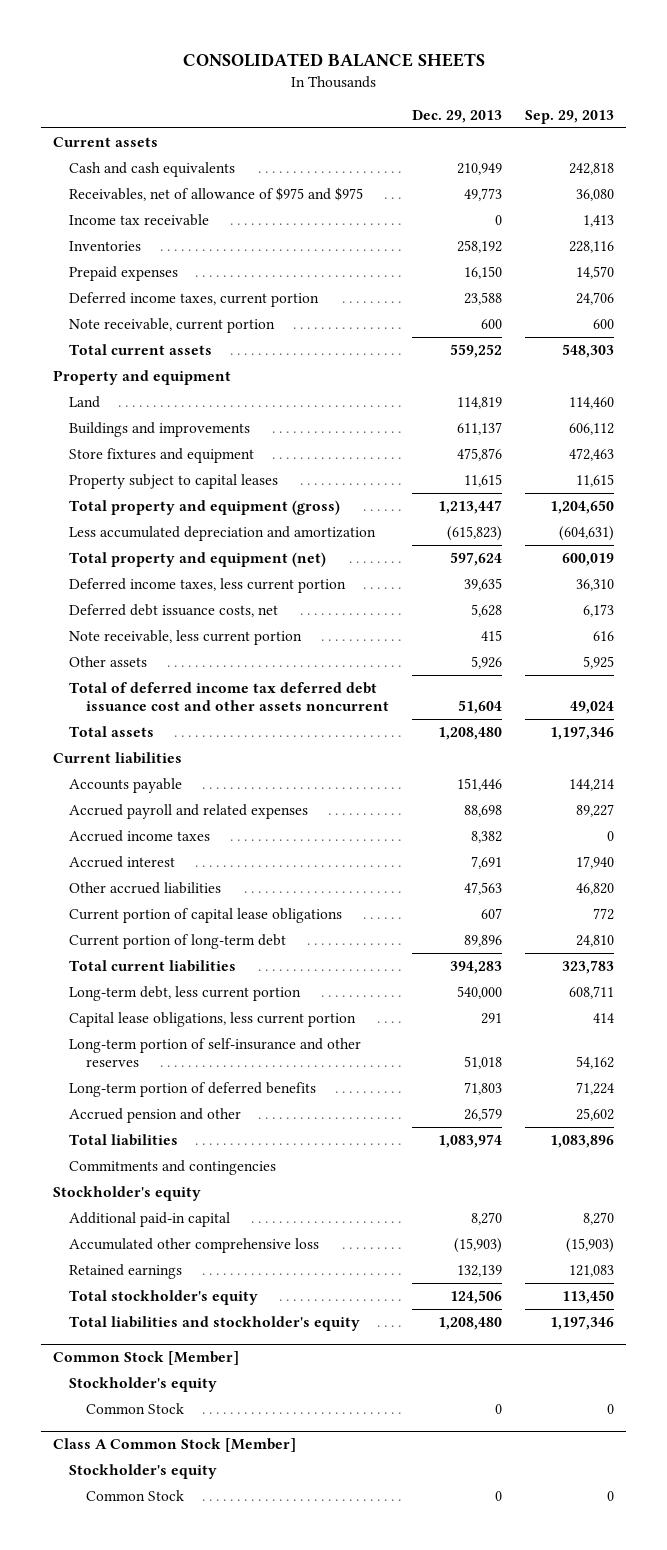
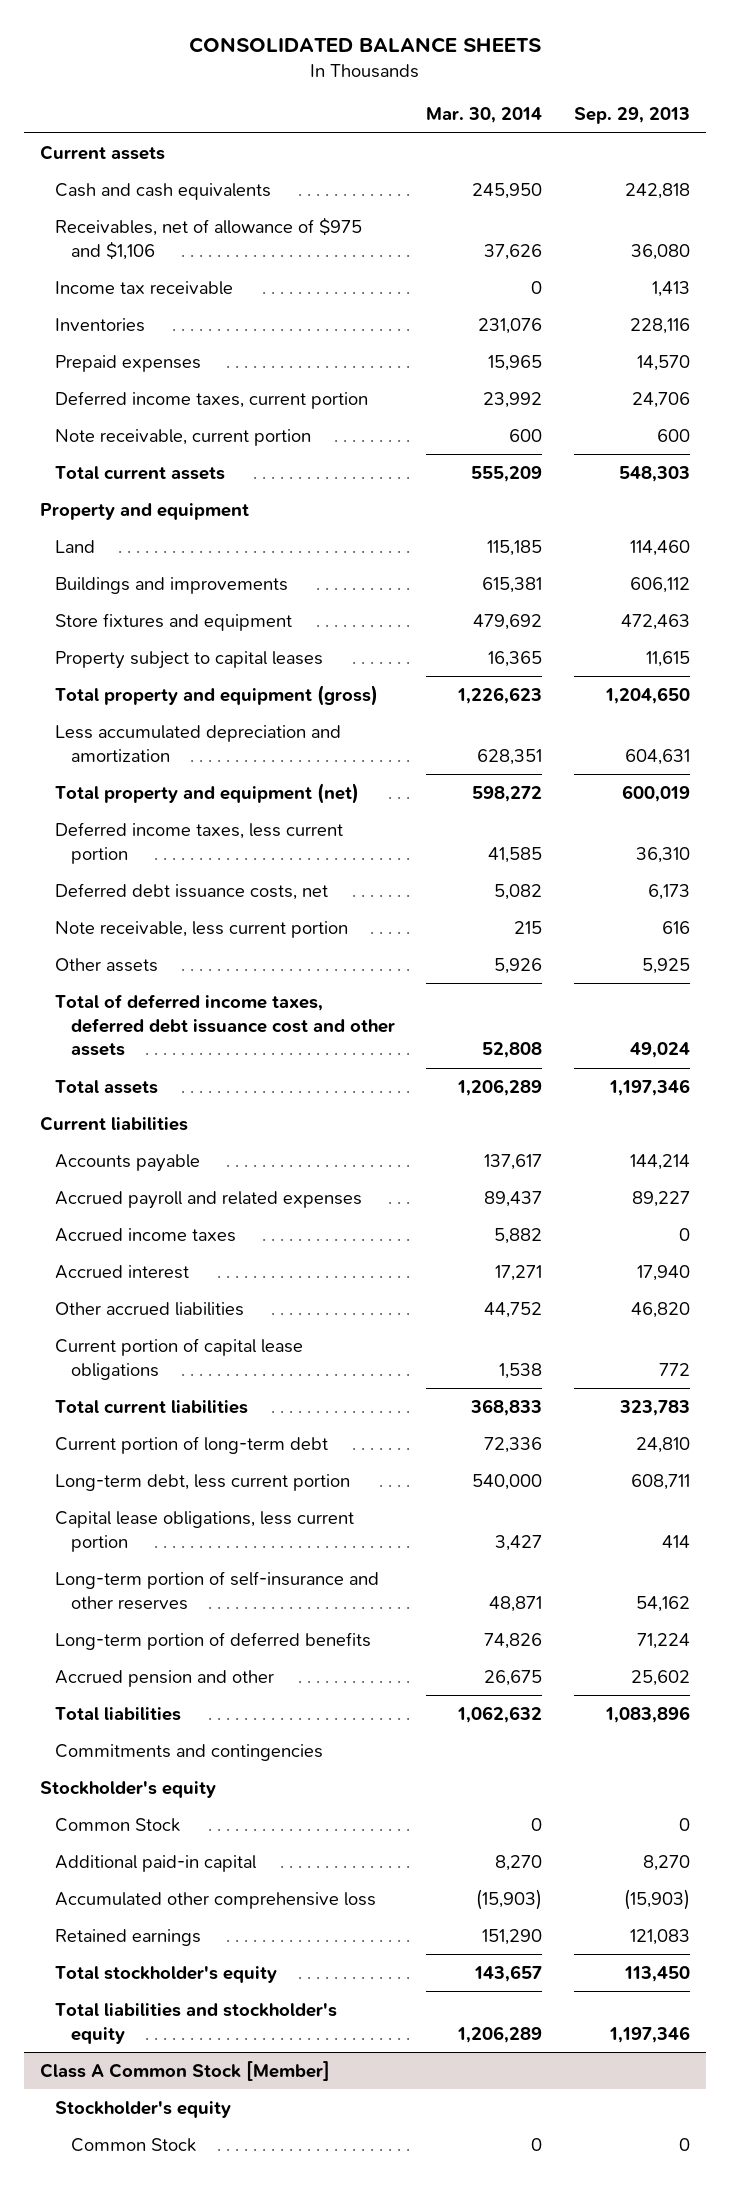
[412,110,503,124] Dec. 29, 2013 -> none
none -> [426,107,543,124] Mar. 30, 2014
[69,186,364,201] Receivables, net of allowance of $975 and $975 -> [55,216,363,260] Receivables, net of allowance of $975 and $1,106
[559,525,615,541] (604,631) -> [624,748,690,765] 604,631
[69,681,390,712] Total of deferred income tax deferred debt issuance cost and other assets noncurrent -> [55,993,395,1057] Total of deferred income taxes, deferred debt issuance cost and other assets
[69,933,287,949] Current portion of long-term debt -> [55,1435,329,1454] Current portion of long-term debt
none -> [55,1817,181,1832] Common Stock
[52,1350,239,1365] Common Stock [Member] -> none
[69,1376,218,1392] Stockholder's equity -> none
[86,1402,185,1414] Common Stock -> none

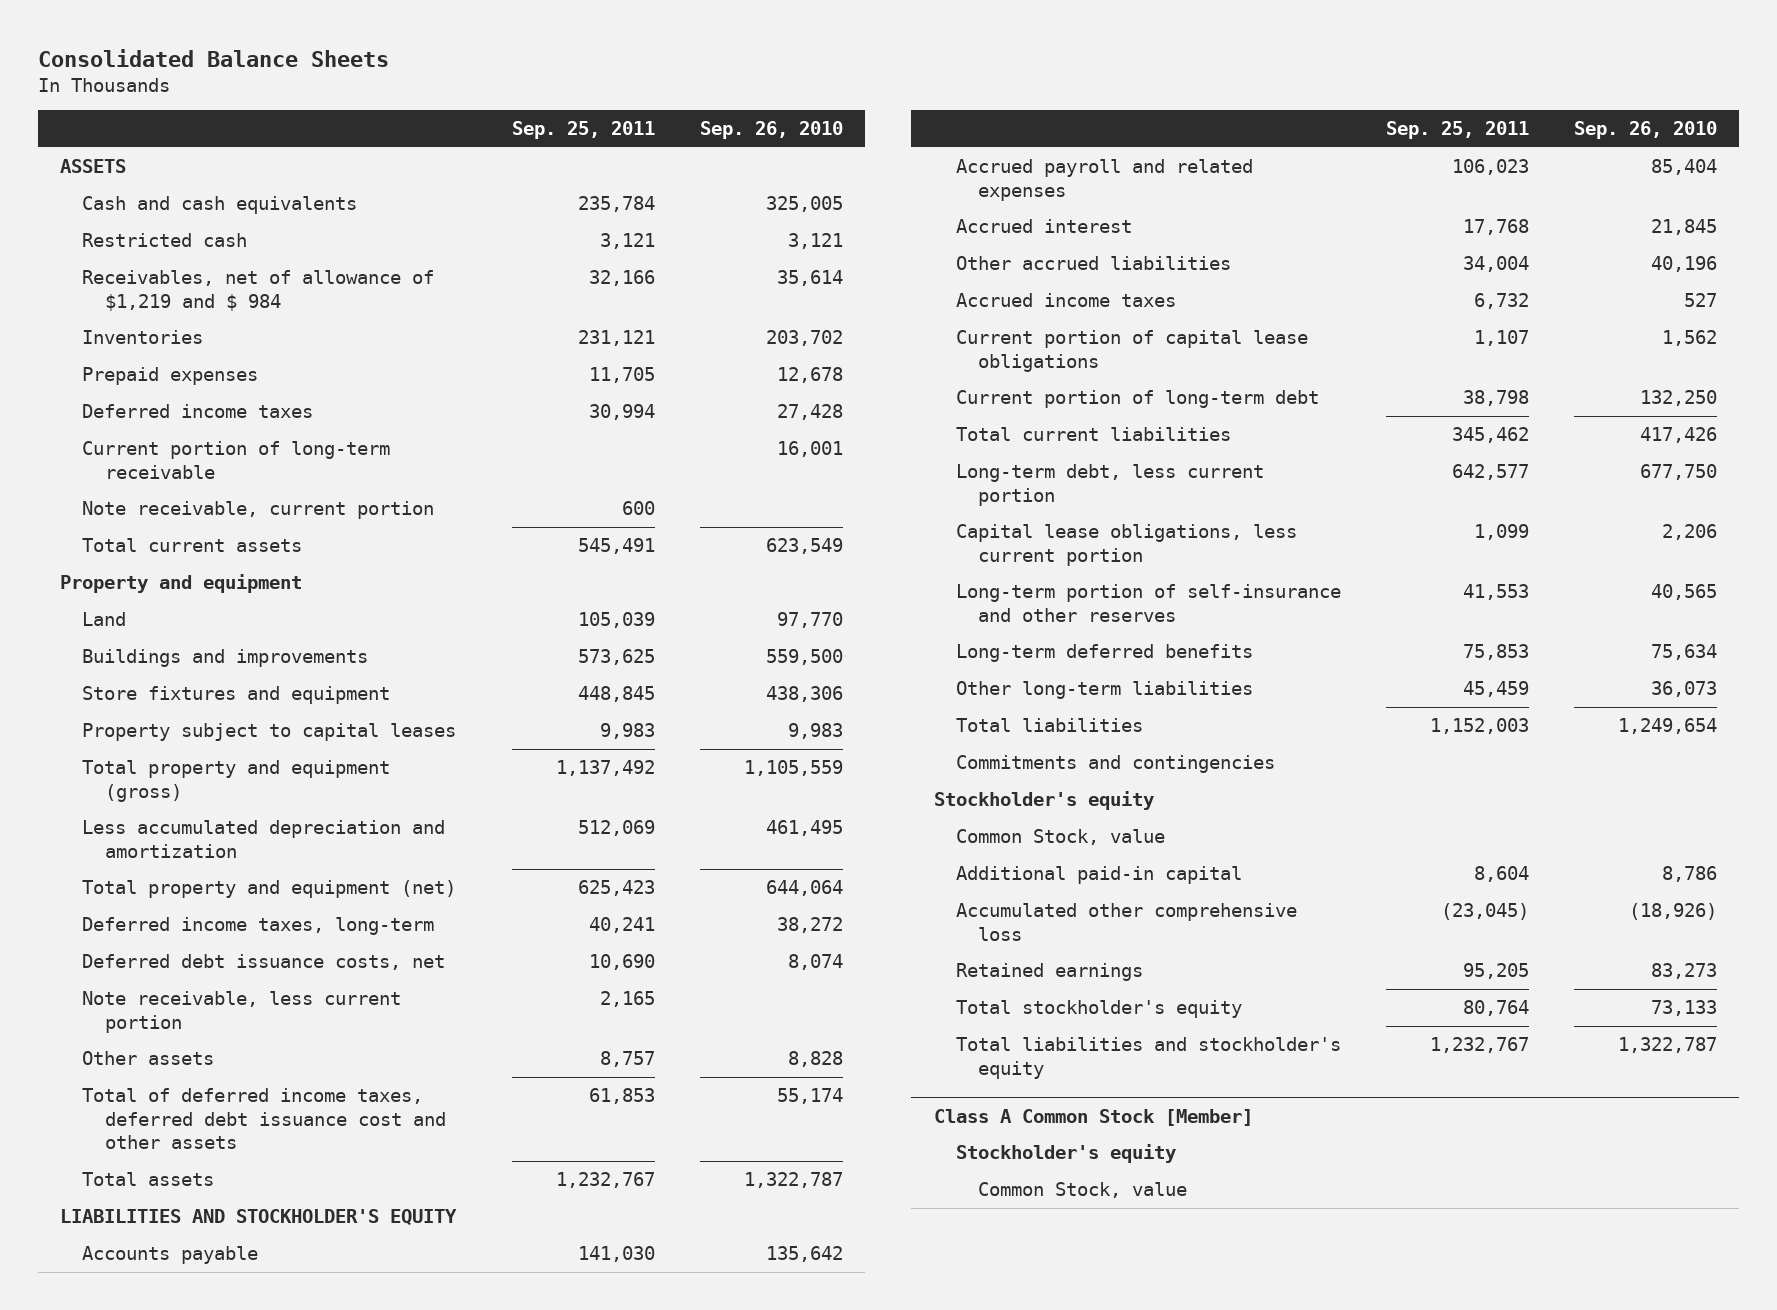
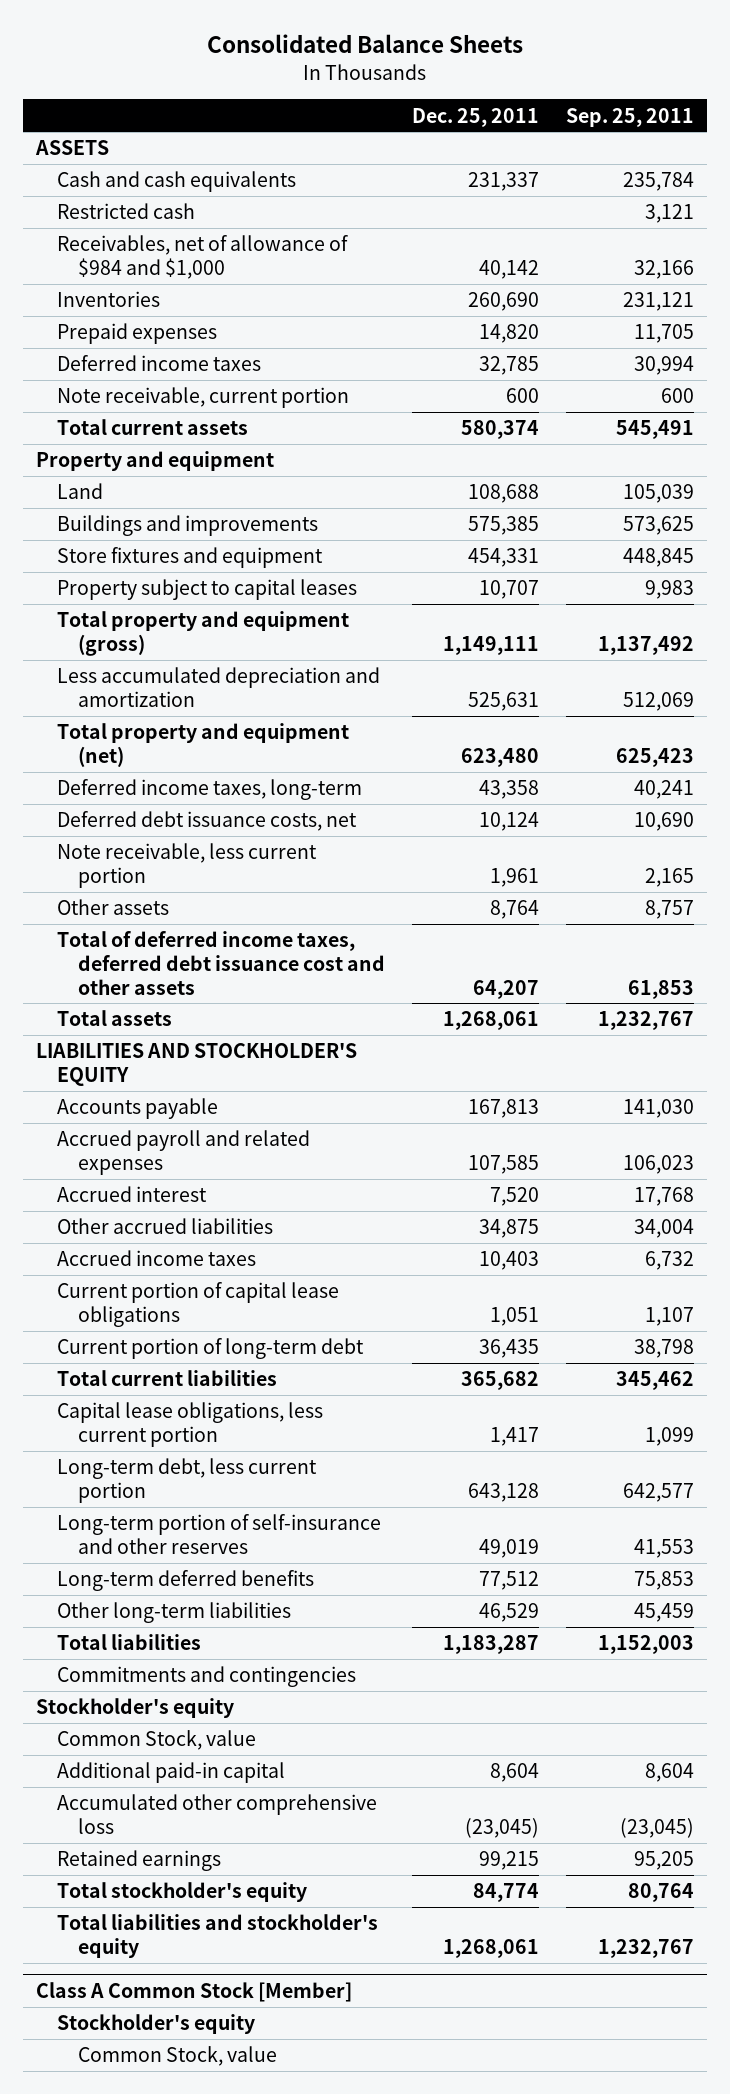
[699,121,843,140] Sep. 26, 2010 -> none
none -> [411,107,539,127] Dec. 25, 2011
[82,270,435,311] Receivables, net of allowance of $1,219 and $ 984 -> [57,235,349,279] Receivables, net of allowance of $984 and $1,000
[82,441,391,479] Current portion of long-term receivable -> none
[956,464,1265,506] Long-term debt, less current portion -> [57,1458,318,1503] Long-term debt, less current portion

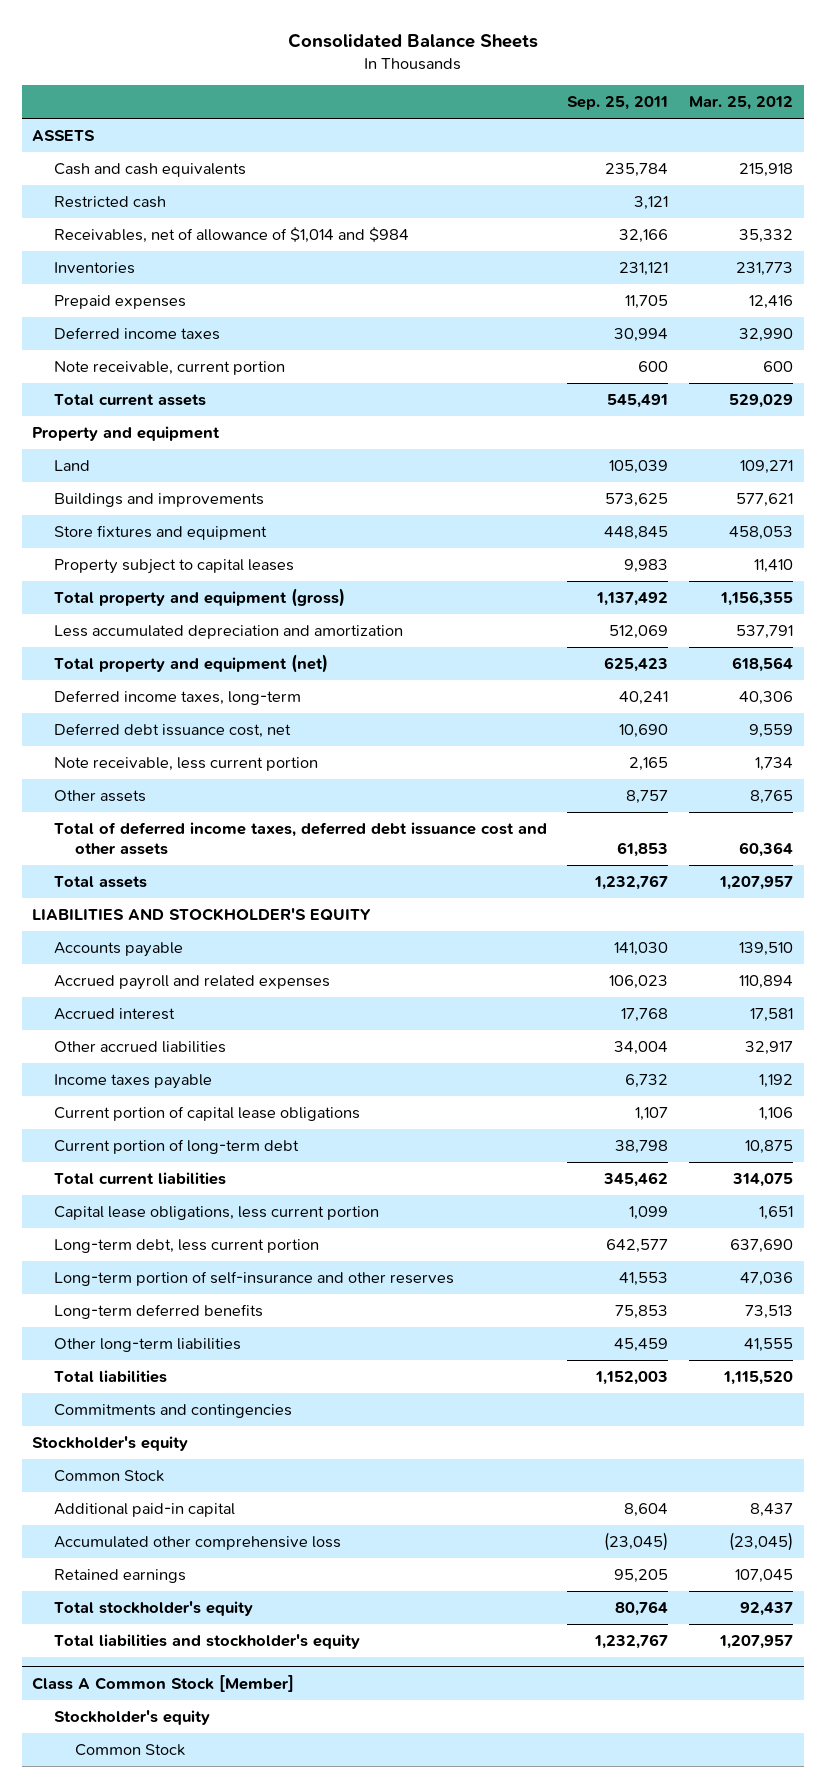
[411,107,539,127] Dec. 25, 2011 -> none
none -> [689,96,794,111] Mar. 25, 2012
[57,235,349,279] Receivables, net of allowance of $984 and $1,000 -> [53,226,409,243] Receivables, net of allowance of $1,014 and $984
[57,811,358,832] Deferred debt issuance costs, net -> [53,722,291,738] Deferred debt issuance cost, net
[57,1250,257,1267] Accrued income taxes -> [53,1073,212,1089] Income taxes payable
[57,1730,257,1751] Common Stock, value -> [53,1469,164,1482] Common Stock
[78,2046,278,2067] Common Stock, value -> [75,1743,186,1756] Common Stock

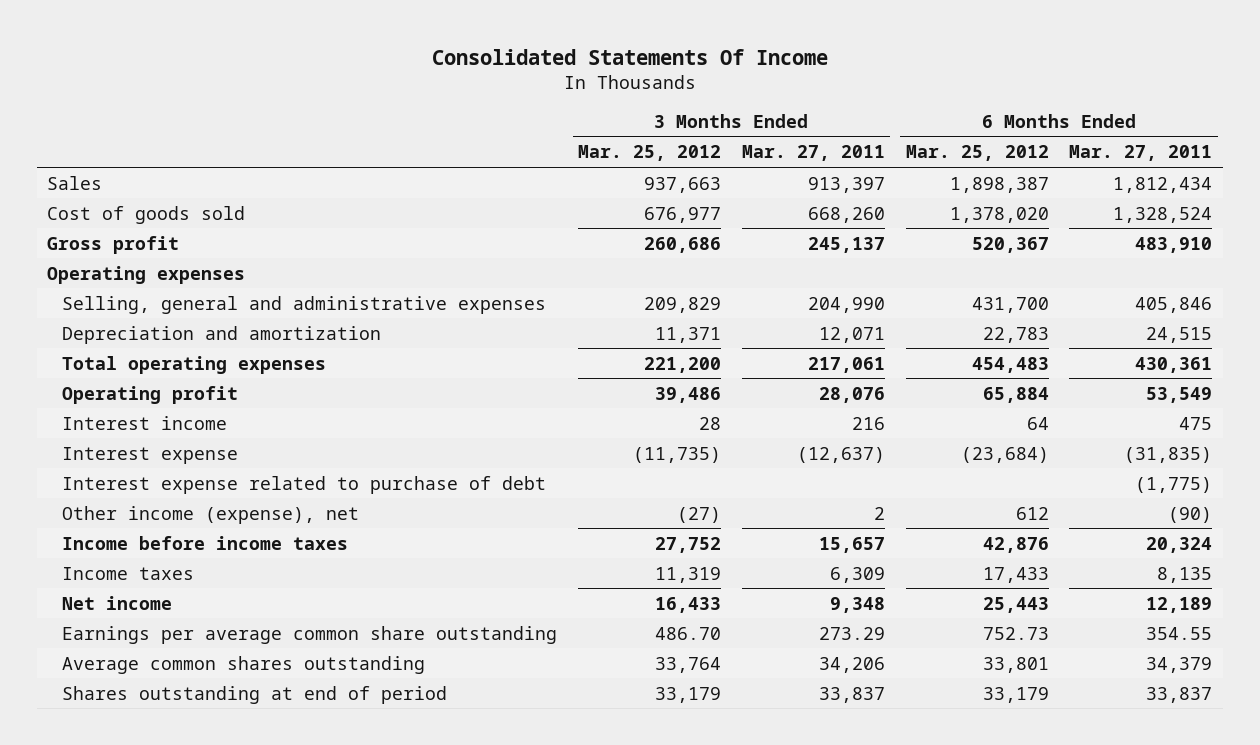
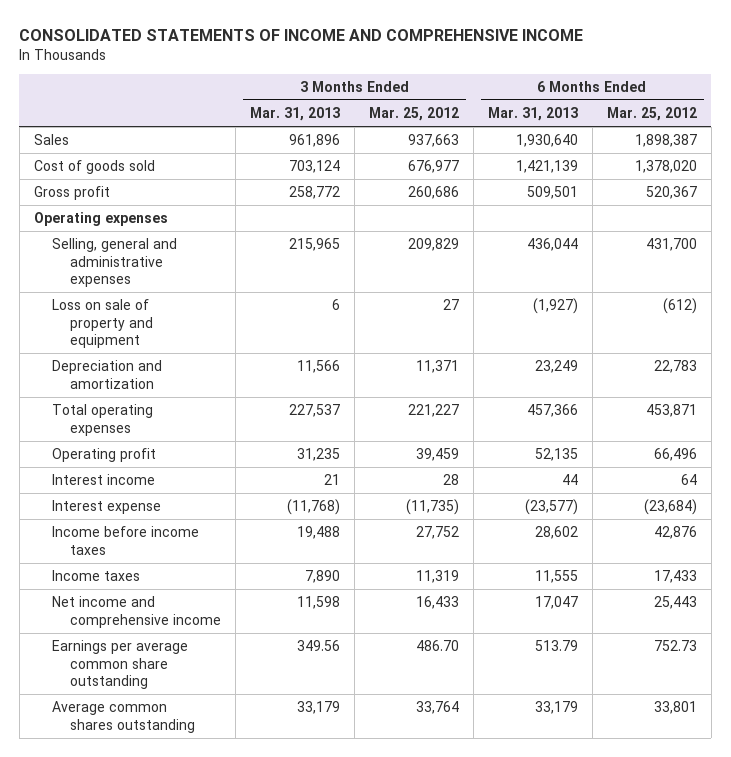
[431,48,828,65] Consolidated Statements Of Income -> [19,28,584,41] CONSOLIDATED STATEMENTS OF INCOME AND COMPREHENSIVE INCOME
[741,145,885,162] Mar. 27, 2011 -> none
[1069,145,1213,162] Mar. 27, 2011 -> none
none -> [250,106,341,121] Mar. 31, 2013
none -> [488,106,579,121] Mar. 31, 2013
none -> [51,299,154,349] Loss on sale of property and equipment
[643,356,721,373] 221,200 -> [408,404,460,418] 221,227
[971,356,1049,373] 454,483 -> [645,404,697,418] 453,871
[654,386,721,403] 39,486 -> [416,448,460,462] 39,459
[982,386,1049,403] 65,884 -> [653,448,697,462] 66,496
[62,475,547,494] Interest expense related to purchase of debt -> none
[62,505,360,524] Other income (expense), net -> none
[62,595,173,610] Net income -> [51,596,222,628] Net income and comprehensive income
[62,685,448,704] Shares outstanding at end of period -> none

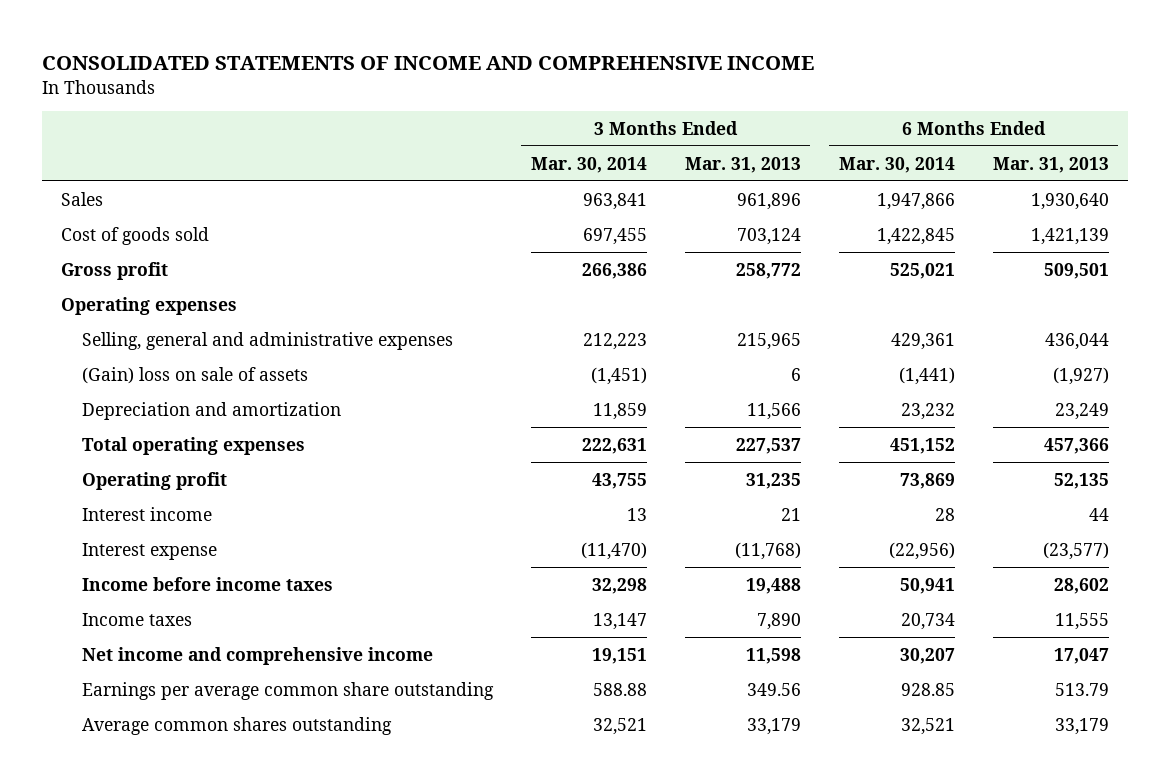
[369,106,460,121] Mar. 25, 2012 -> none
[606,106,697,121] Mar. 25, 2012 -> none
none -> [530,156,647,173] Mar. 30, 2014
none -> [838,156,955,173] Mar. 30, 2014
[51,299,154,349] Loss on sale of property and equipment -> [81,366,308,384] (Gain) loss on sale of assets

